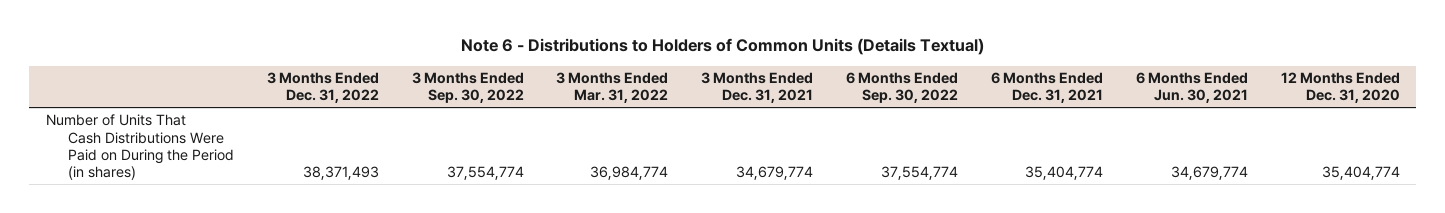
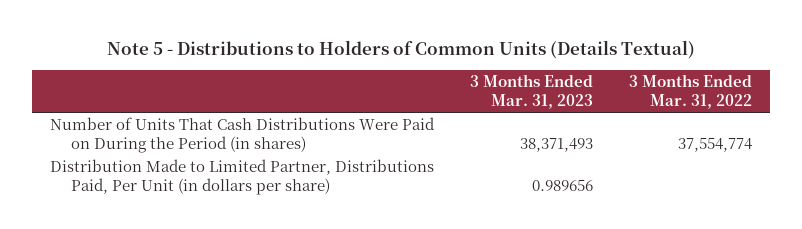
[460,38,984,56] Note 6 - Distributions to Holders of Common Units (Details Textual) -> [107,40,696,60] Note 5 - Distributions to Holders of Common Units (Details Textual)
[266,71,379,104] 3 Months Ended Dec. 31, 2022 -> none
[411,71,524,104] 3 Months Ended Sep. 30, 2022 -> none
[701,71,814,104] 3 Months Ended Dec. 31, 2021 -> none
[846,71,959,104] 6 Months Ended Sep. 30, 2022 -> none
[990,71,1103,104] 6 Months Ended Dec. 31, 2021 -> none
[1135,71,1248,104] 6 Months Ended Jun. 30, 2021 -> none
[1280,71,1400,104] 12 Months Ended Dec. 31, 2020 -> none
none -> [470,74,594,109] 3 Months Ended Mar. 31, 2023
[590,165,669,180] 36,984,774 -> [678,136,753,152] 37,554,774
none -> [50,159,435,195] Distribution Made to Limited Partner, Distributions Paid, Per Unit (in dollars per share)

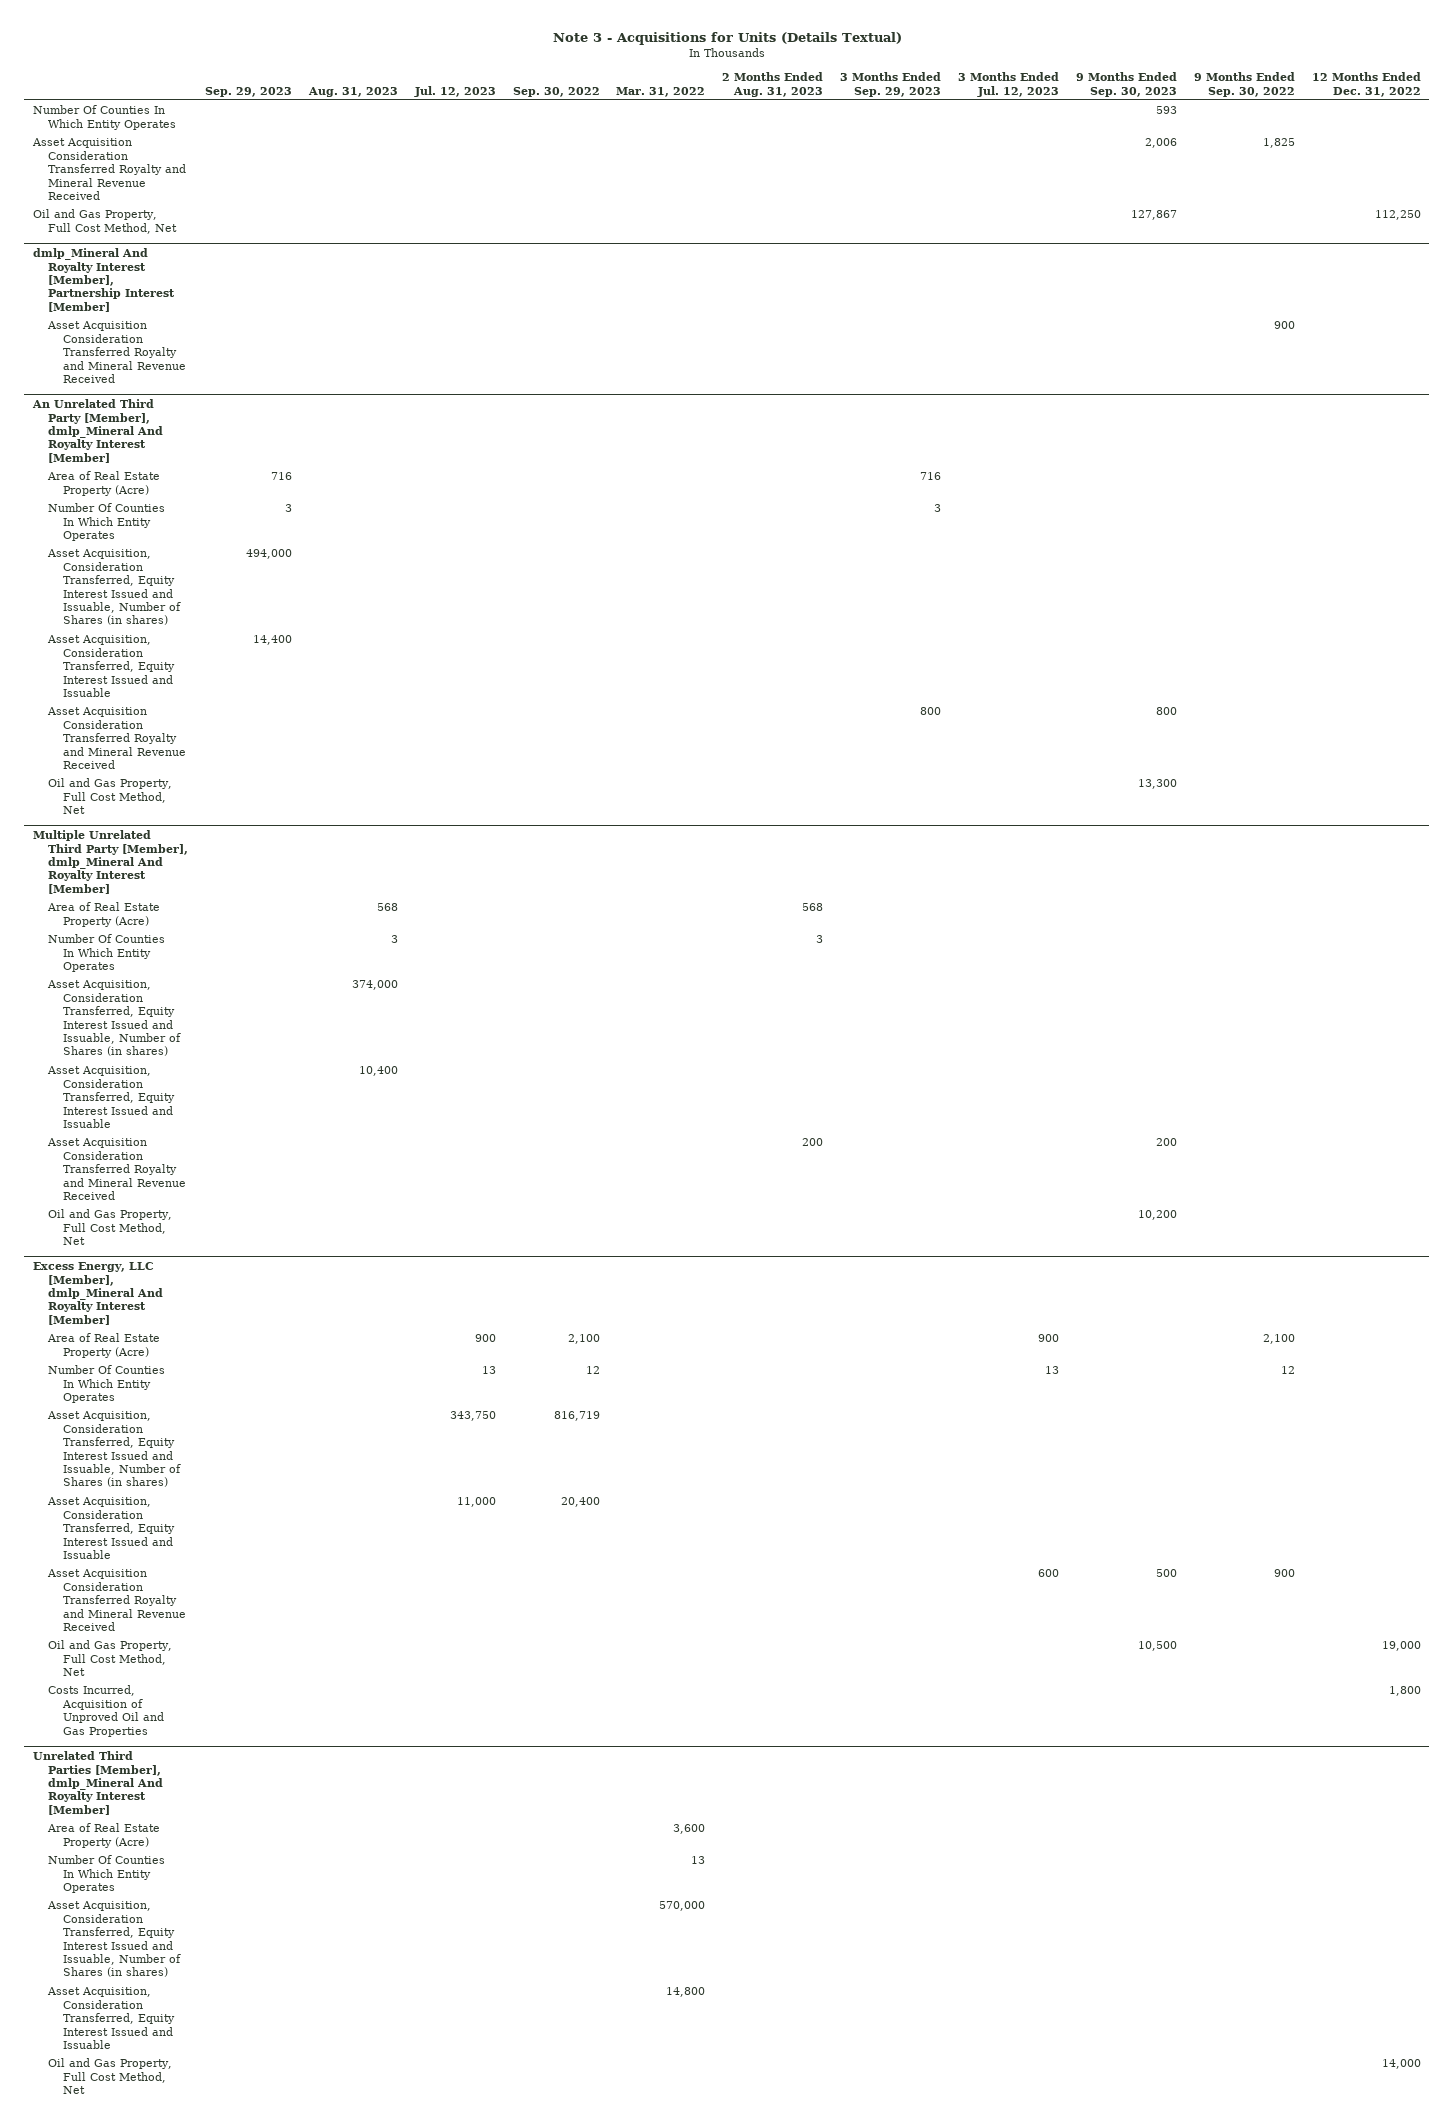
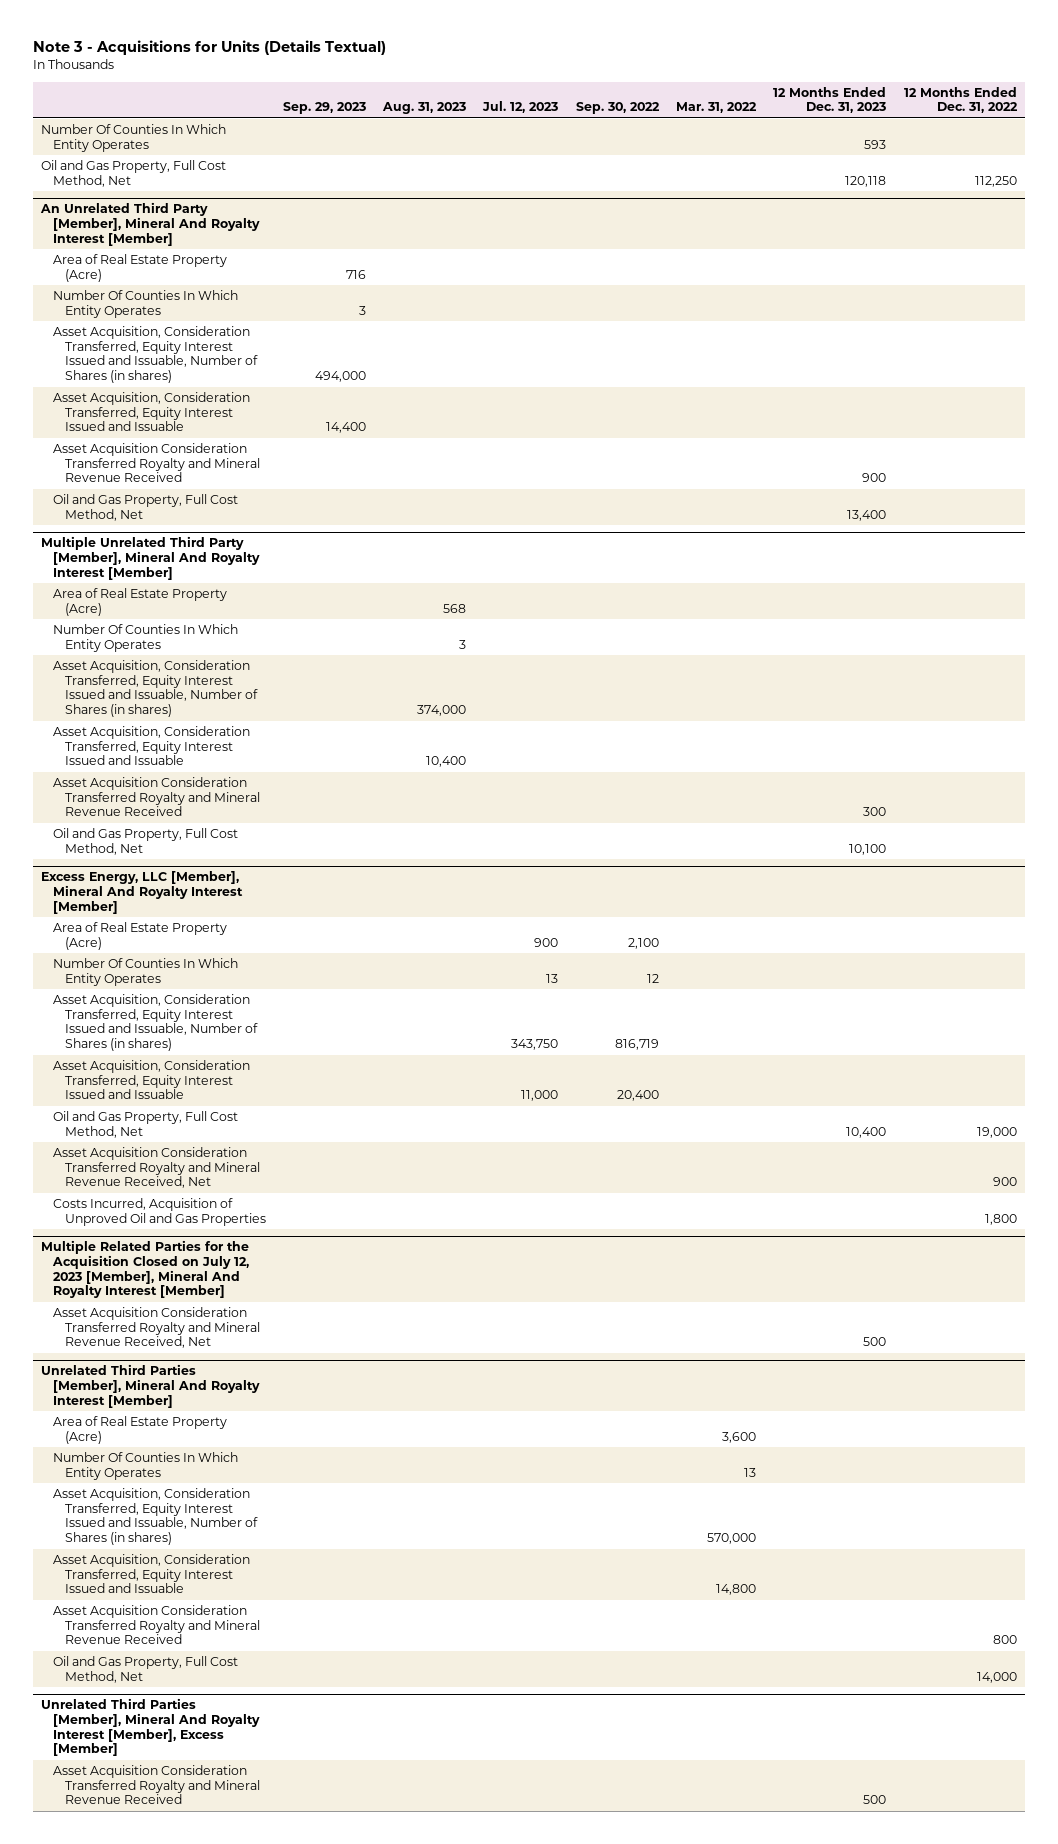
[722,72,824,97] 2 Months Ended Aug. 31, 2023 -> none
[840,72,942,97] 3 Months Ended Sep. 29, 2023 -> none
[958,72,1060,97] 3 Months Ended Jul. 12, 2023 -> none
[1075,72,1177,97] 9 Months Ended Sep. 30, 2023 -> none
[1193,72,1295,97] 9 Months Ended Sep. 30, 2022 -> none
none -> [773,86,887,114] 12 Months Ended Dec. 31, 2023
[31,138,187,200] Asset Acquisition Consideration Transferred Royalty and Mineral Revenue Received -> none
[32,248,176,312] dmlp_Mineral And Royalty Interest [Member], Partnership Interest [Member] -> none
[47,321,187,383] Asset Acquisition Consideration Transferred Royalty and Mineral Revenue Received -> none
[31,399,164,463] An Unrelated Third Party [Member], dmlp_Mineral And Royalty Interest [Member] -> [40,202,260,246] An Unrelated Third Party [Member], Mineral And Royalty Interest [Member]
[32,830,189,894] Multiple Unrelated Third Party [Member], dmlp_Mineral And Royalty Interest [Member] -> [41,536,260,580] Multiple Unrelated Third Party [Member], Mineral And Royalty Interest [Member]
[32,1262,164,1325] Excess Energy, LLC [Member], dmlp_Mineral And Royalty Interest [Member] -> [41,871,243,914] Excess Energy, LLC [Member], Mineral And Royalty Interest [Member]
[47,1569,187,1631] Asset Acquisition Consideration Transferred Royalty and Mineral Revenue Received -> none
none -> [52,1147,260,1189] Asset Acquisition Consideration Transferred Royalty and Mineral Revenue Received, Net
none -> [41,1240,250,1299] Multiple Related Parties for the Acquisition Closed on July 12, 2023 [Member], Mineral And Royalty Interest [Member]
none -> [52,1307,260,1349] Asset Acquisition Consideration Transferred Royalty and Mineral Revenue Received, Net
[32,1751,164,1815] Unrelated Third Parties [Member], dmlp_Mineral And Royalty Interest [Member] -> [41,1364,260,1408] Unrelated Third Parties [Member], Mineral And Royalty Interest [Member]
none -> [52,1605,260,1645] Asset Acquisition Consideration Transferred Royalty and Mineral Revenue Received
none -> [41,1698,260,1757] Unrelated Third Parties [Member], Mineral And Royalty Interest [Member], Excess [Member]
none -> [52,1765,260,1805] Asset Acquisition Consideration Transferred Royalty and Mineral Revenue Received

